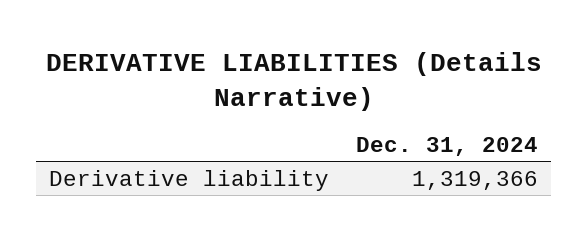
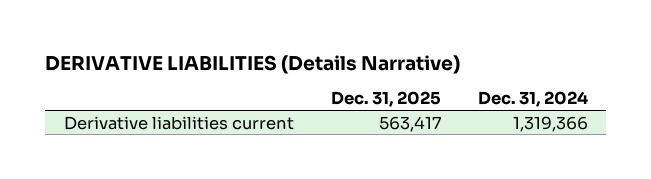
none -> [330,91,441,108] Dec. 31, 2025
[49,170,330,192] Derivative liability -> [63,115,294,130] Derivative liabilities current

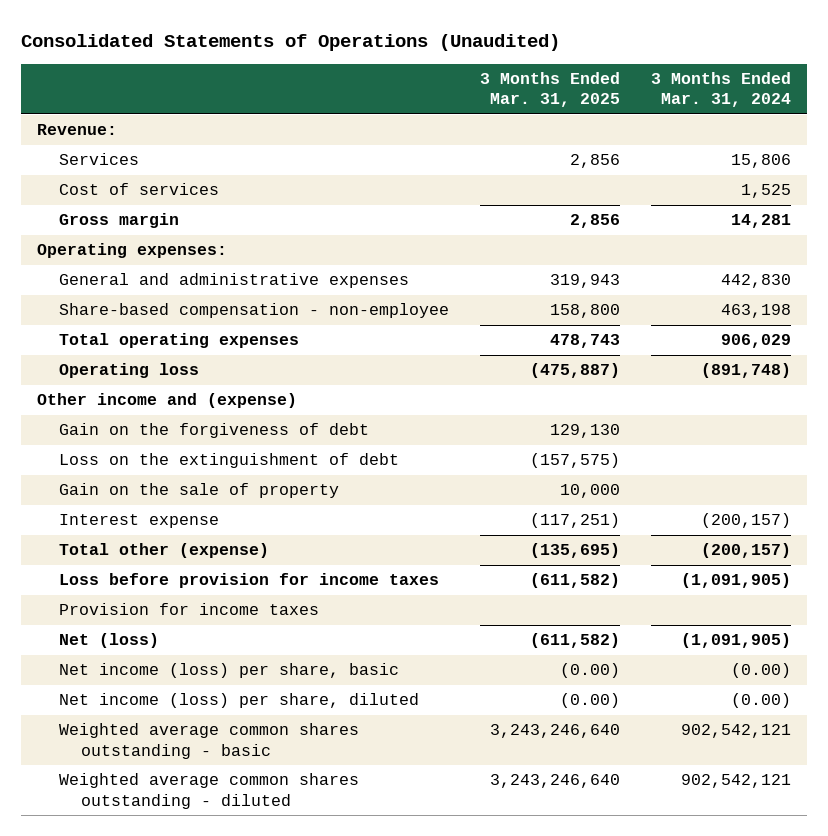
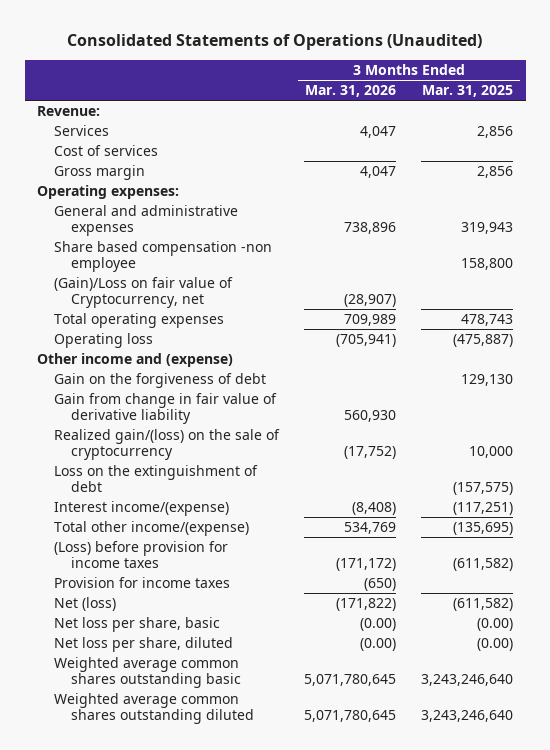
[651,72,792,108] 3 Months Ended Mar. 31, 2024 -> none
none -> [305,85,397,98] Mar. 31, 2026
[58,303,449,319] Share-based compensation - non-employee -> [54,240,273,273] Share based compensation -non employee
none -> [54,276,234,309] (Gain)/Loss on fair value of Cryptocurrency, net
none -> [54,392,278,425] Gain from change in fair value of derivative liability
none -> [54,428,281,461] Realized gain/(loss) on the sale of cryptocurrency
[58,483,339,499] Gain on the sale of property -> none
[58,514,219,529] Interest expense -> [54,500,230,516] Interest income/(expense)
[58,543,269,559] Total other (expense) -> [54,520,250,536] Total other income/(expense)
[58,573,439,589] Loss before provision for income taxes -> [54,540,229,569] (Loss) before provision for income taxes
[58,663,399,679] Net income (loss) per share, basic -> [54,616,221,632] Net loss per share, basic
[58,693,419,709] Net income (loss) per share, diluted -> [54,636,234,652] Net loss per share, diluted
[58,723,359,759] Weighted average common shares outstanding - basic -> [54,656,242,689] Weighted average common shares outstanding basic
[58,773,359,809] Weighted average common shares outstanding - diluted -> [54,692,255,725] Weighted average common shares outstanding diluted

